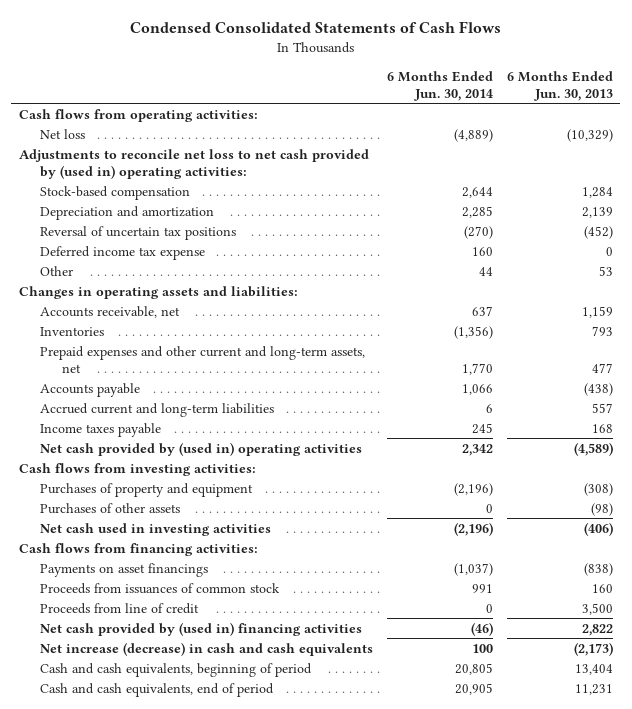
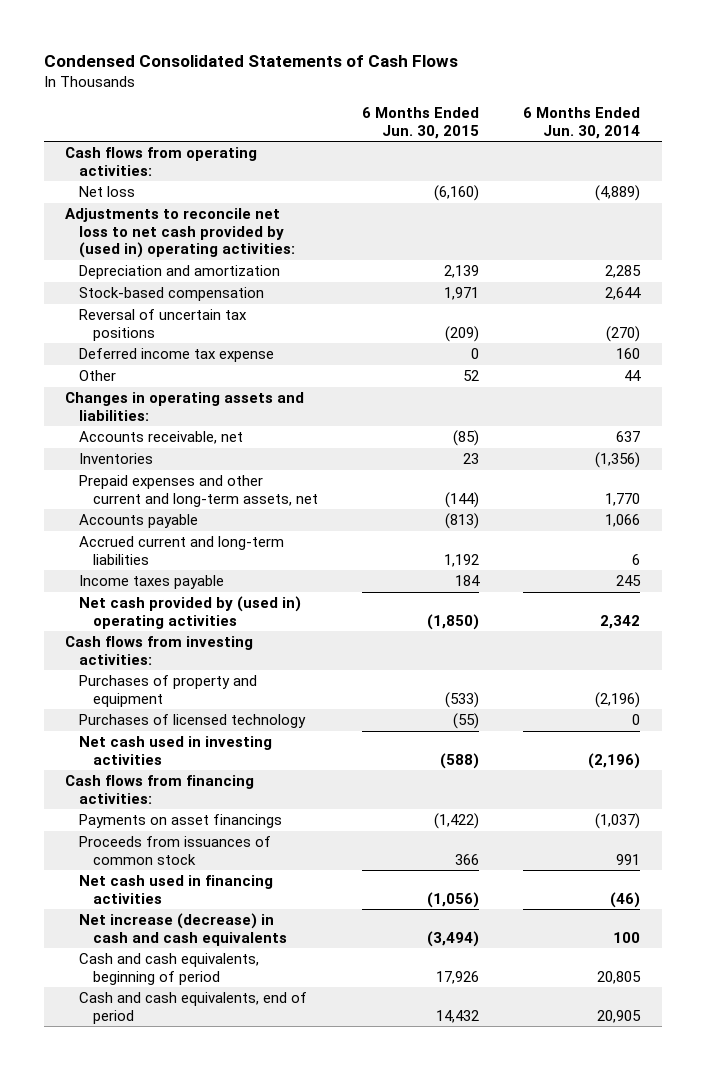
[507,70,614,101] 6 Months Ended Jun. 30, 2013 -> none
none -> [361,107,479,139] 6 Months Ended Jun. 30, 2015
[40,185,191,200] Stock-based compensation -> [79,287,265,302] Stock-based compensation
[40,502,181,514] Purchases of other assets -> [79,714,307,729] Purchases of licensed technology
[40,602,200,614] Proceeds from line of credit -> none
[40,621,363,636] Net cash provided by (used in) financing activities -> [79,875,274,904] Net cash used in financing activities

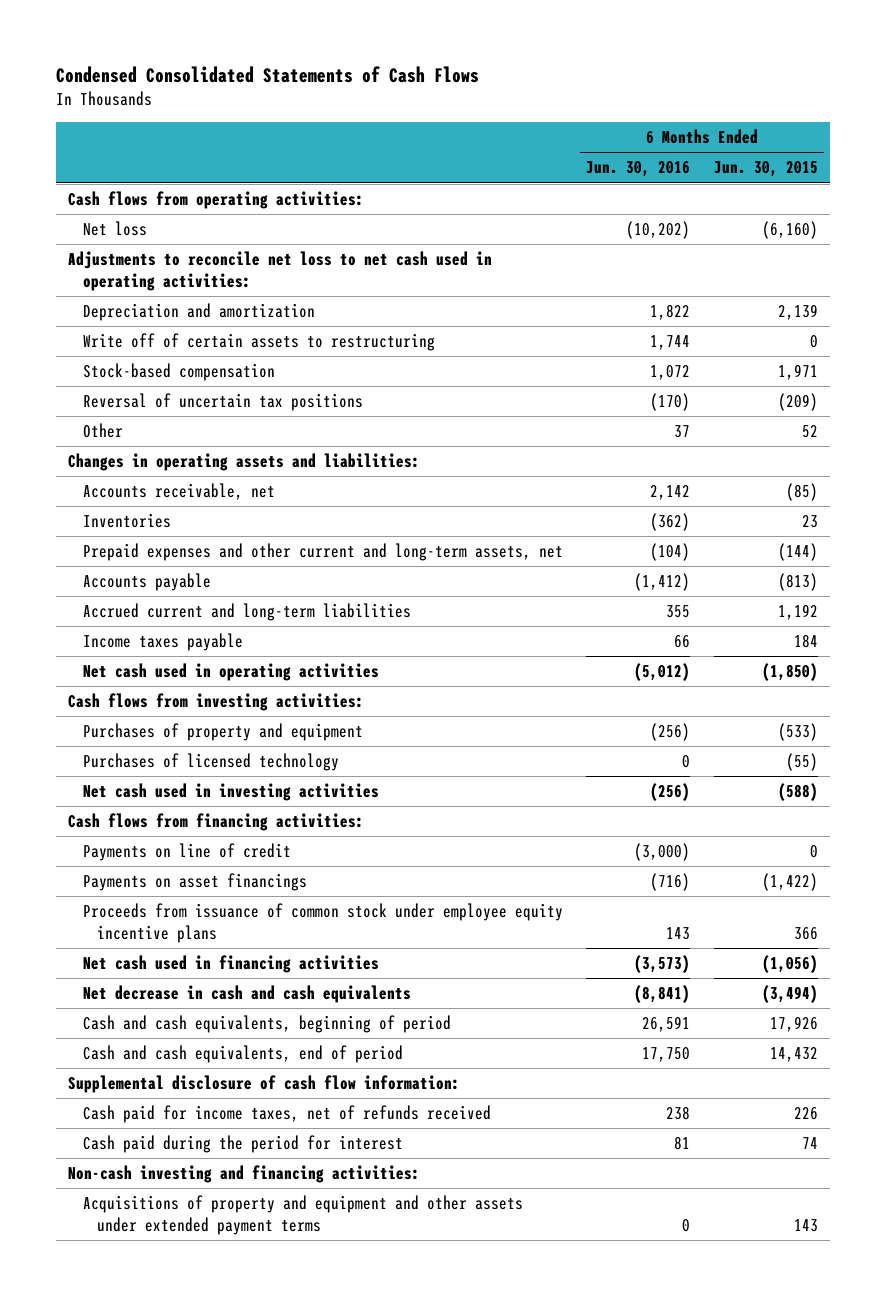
[522,107,640,139] 6 Months Ended Jun. 30, 2014 -> none
none -> [586,161,691,178] Jun. 30, 2016
[65,208,296,258] Adjustments to reconcile net loss to net cash provided by (used in) operating activities: -> [68,251,493,291] Adjustments to reconcile net loss to net cash used in operating activities:
none -> [82,333,435,352] Write off of certain assets to restructuring
[79,348,275,363] Deferred income tax expense -> none
[79,596,302,629] Net cash provided by (used in) operating activities -> [82,663,379,682] Net cash used in operating activities
none -> [82,843,291,862] Payments on line of credit
[79,836,272,865] Proceeds from issuances of common stock -> [82,903,563,943] Proceeds from issuance of common stock under employee equity incentive plans
[79,913,288,946] Net increase (decrease) in cash and cash equivalents -> [82,985,411,1004] Net decrease in cash and cash equivalents
none -> [68,1075,461,1094] Supplemental disclosure of cash flow information:
none -> [82,1105,491,1124] Cash paid for income taxes, net of refunds received
none -> [82,1135,403,1154] Cash paid during the period for interest
none -> [68,1165,421,1184] Non-cash investing and financing activities:
none -> [82,1195,523,1235] Acquisitions of property and equipment and other assets under extended payment terms

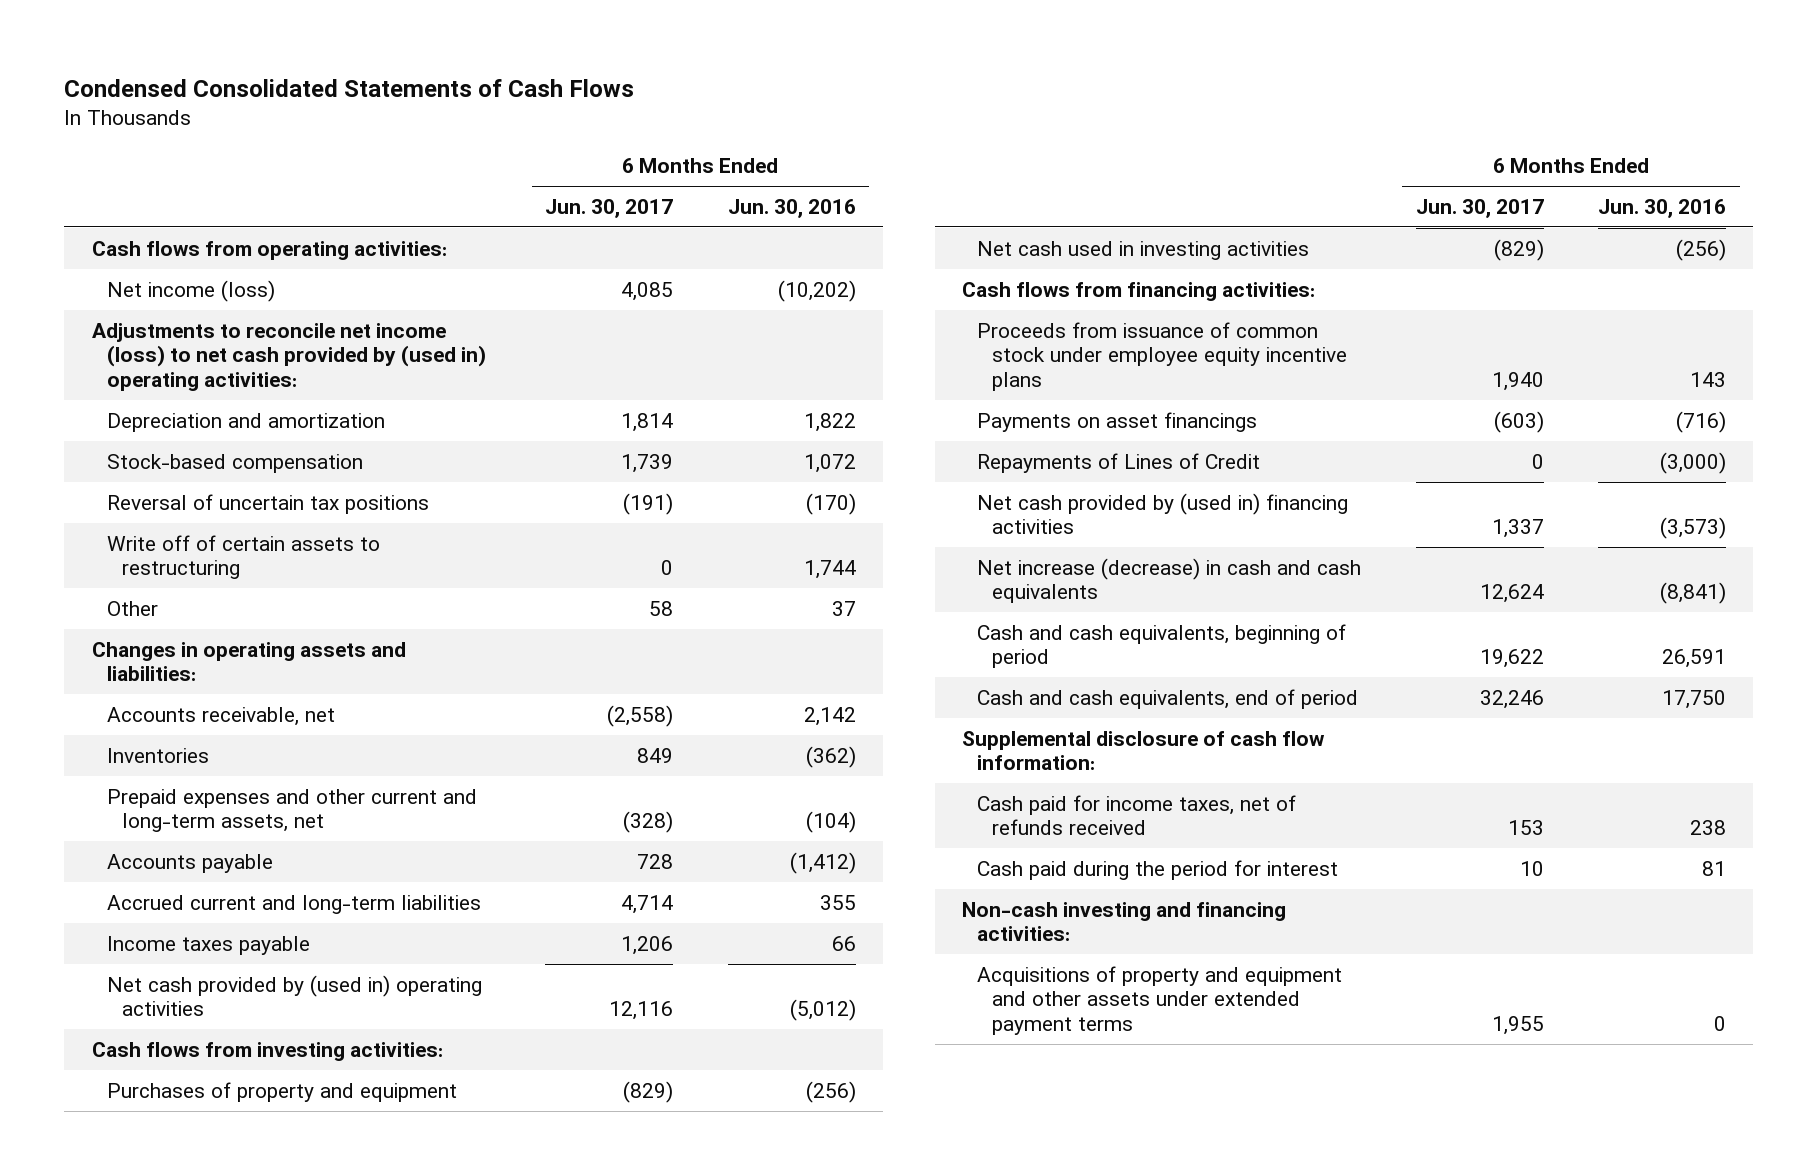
[714,161,819,178] Jun. 30, 2015 -> none
none -> [545,198,674,218] Jun. 30, 2017
[82,221,147,237] Net loss -> [106,279,275,302] Net income (loss)
[68,251,493,291] Adjustments to reconcile net loss to net cash used in operating activities: -> [91,322,486,391] Adjustments to reconcile net income (loss) to net cash provided by (used in) operating activities:
[82,333,435,352] Write off of certain assets to restructuring -> [106,534,380,580] Write off of certain assets to restructuring
[82,663,379,682] Net cash used in operating activities -> [106,974,482,1017] Net cash provided by (used in) operating activities
[82,753,339,772] Purchases of licensed technology -> none
[82,843,291,862] Payments on line of credit -> none
[82,873,307,892] Payments on asset financings -> [977,411,1258,432] Payments on asset financings
none -> [977,452,1261,473] Repayments of Lines of Credit
[82,955,379,974] Net cash used in financing activities -> [977,492,1349,535] Net cash provided by (used in) financing activities
[82,985,411,1004] Net decrease in cash and cash equivalents -> [977,557,1362,604] Net increase (decrease) in cash and cash equivalents

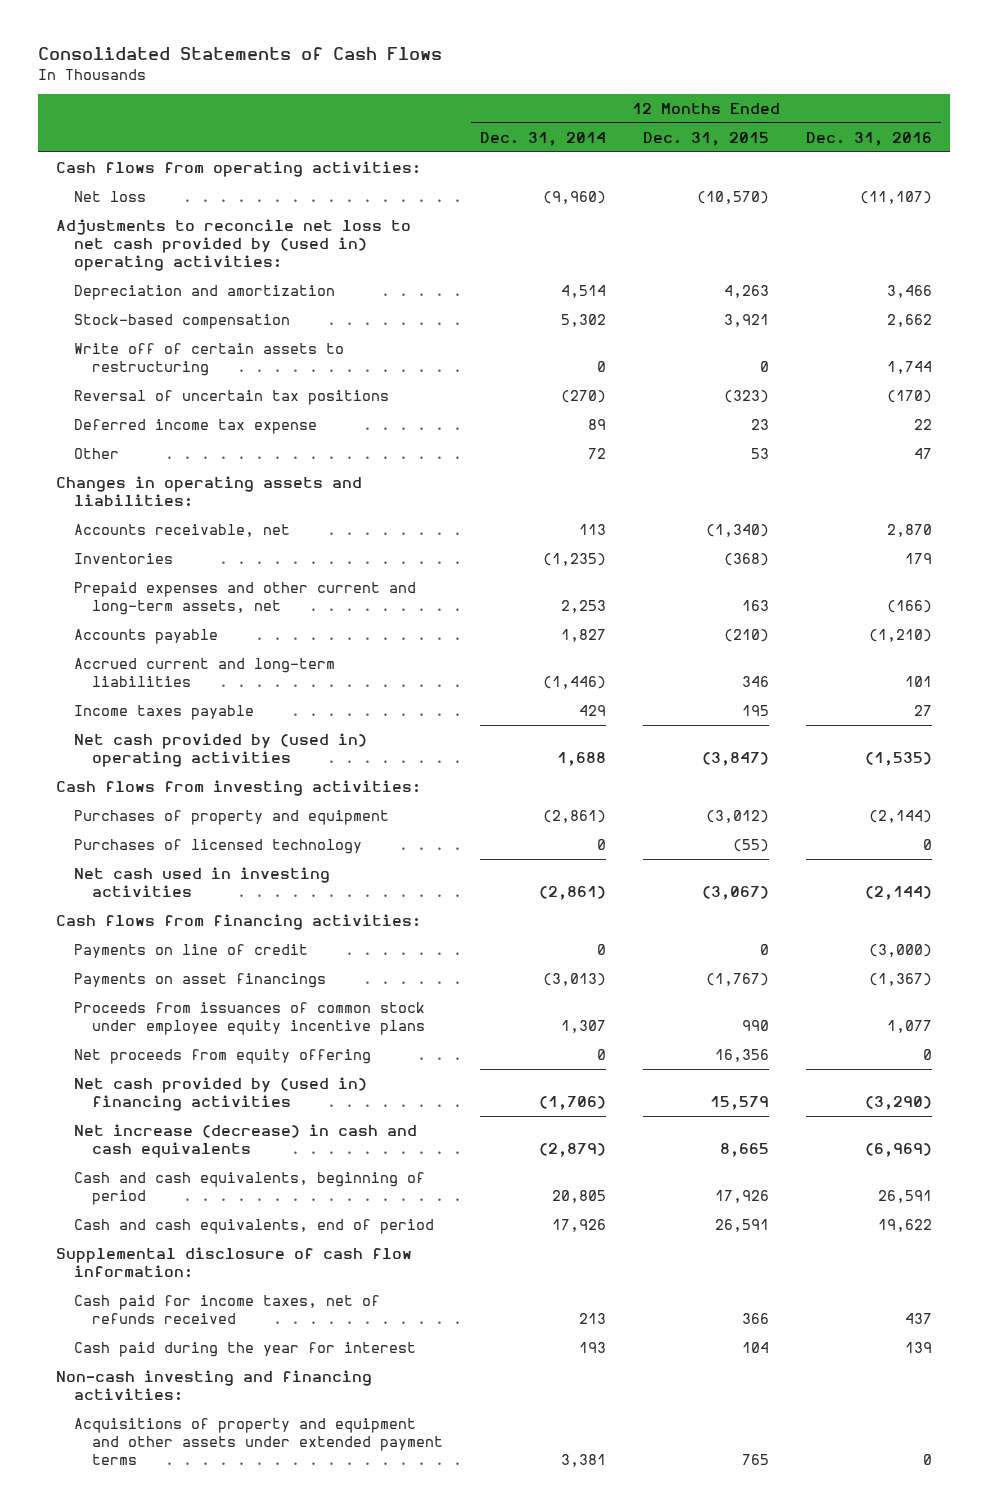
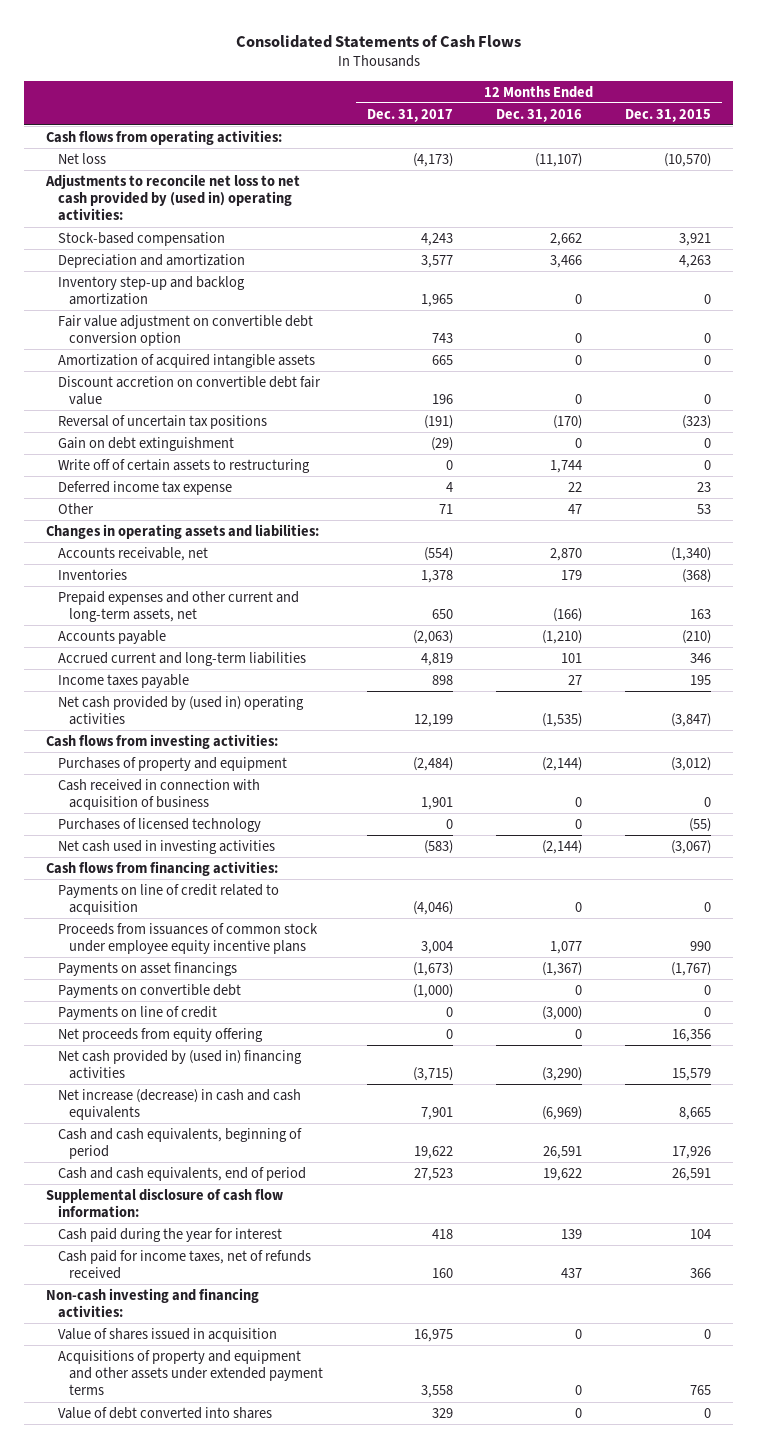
[480,131,607,146] Dec. 31, 2014 -> none
none -> [366,108,453,122] Dec. 31, 2017
[74,284,336,300] Depreciation and amortization -> [57,253,245,268] Depreciation and amortization
none -> [57,275,245,306] Inventory step-up and backlog amortization
none -> [57,314,313,347] Fair value adjustment on convertible debt conversion option
none -> [57,353,315,368] Amortization of acquired intangible assets
none -> [57,375,321,406] Discount accretion on convertible debt fair value
none -> [57,436,234,451] Gain on debt extinguishment
[74,342,345,377] Write off of certain assets to restructuring -> [57,458,310,473] Write off of certain assets to restructuring
none -> [57,778,260,811] Cash received in connection with acquisition of business
none -> [57,883,279,916] Payments on line of credit related to acquisition
[74,972,327,988] Payments on asset financings -> [57,961,237,976] Payments on asset financings
none -> [57,983,241,998] Payments on convertible debt
[74,943,309,958] Payments on line of credit -> [57,1005,217,1020] Payments on line of credit
[74,1294,381,1325] Cash paid for income taxes, net of refunds received -> [57,1249,311,1280] Cash paid for income taxes, net of refunds received
none -> [57,1327,277,1342] Value of shares issued in acquisition
none -> [57,1406,272,1419] Value of debt converted into shares

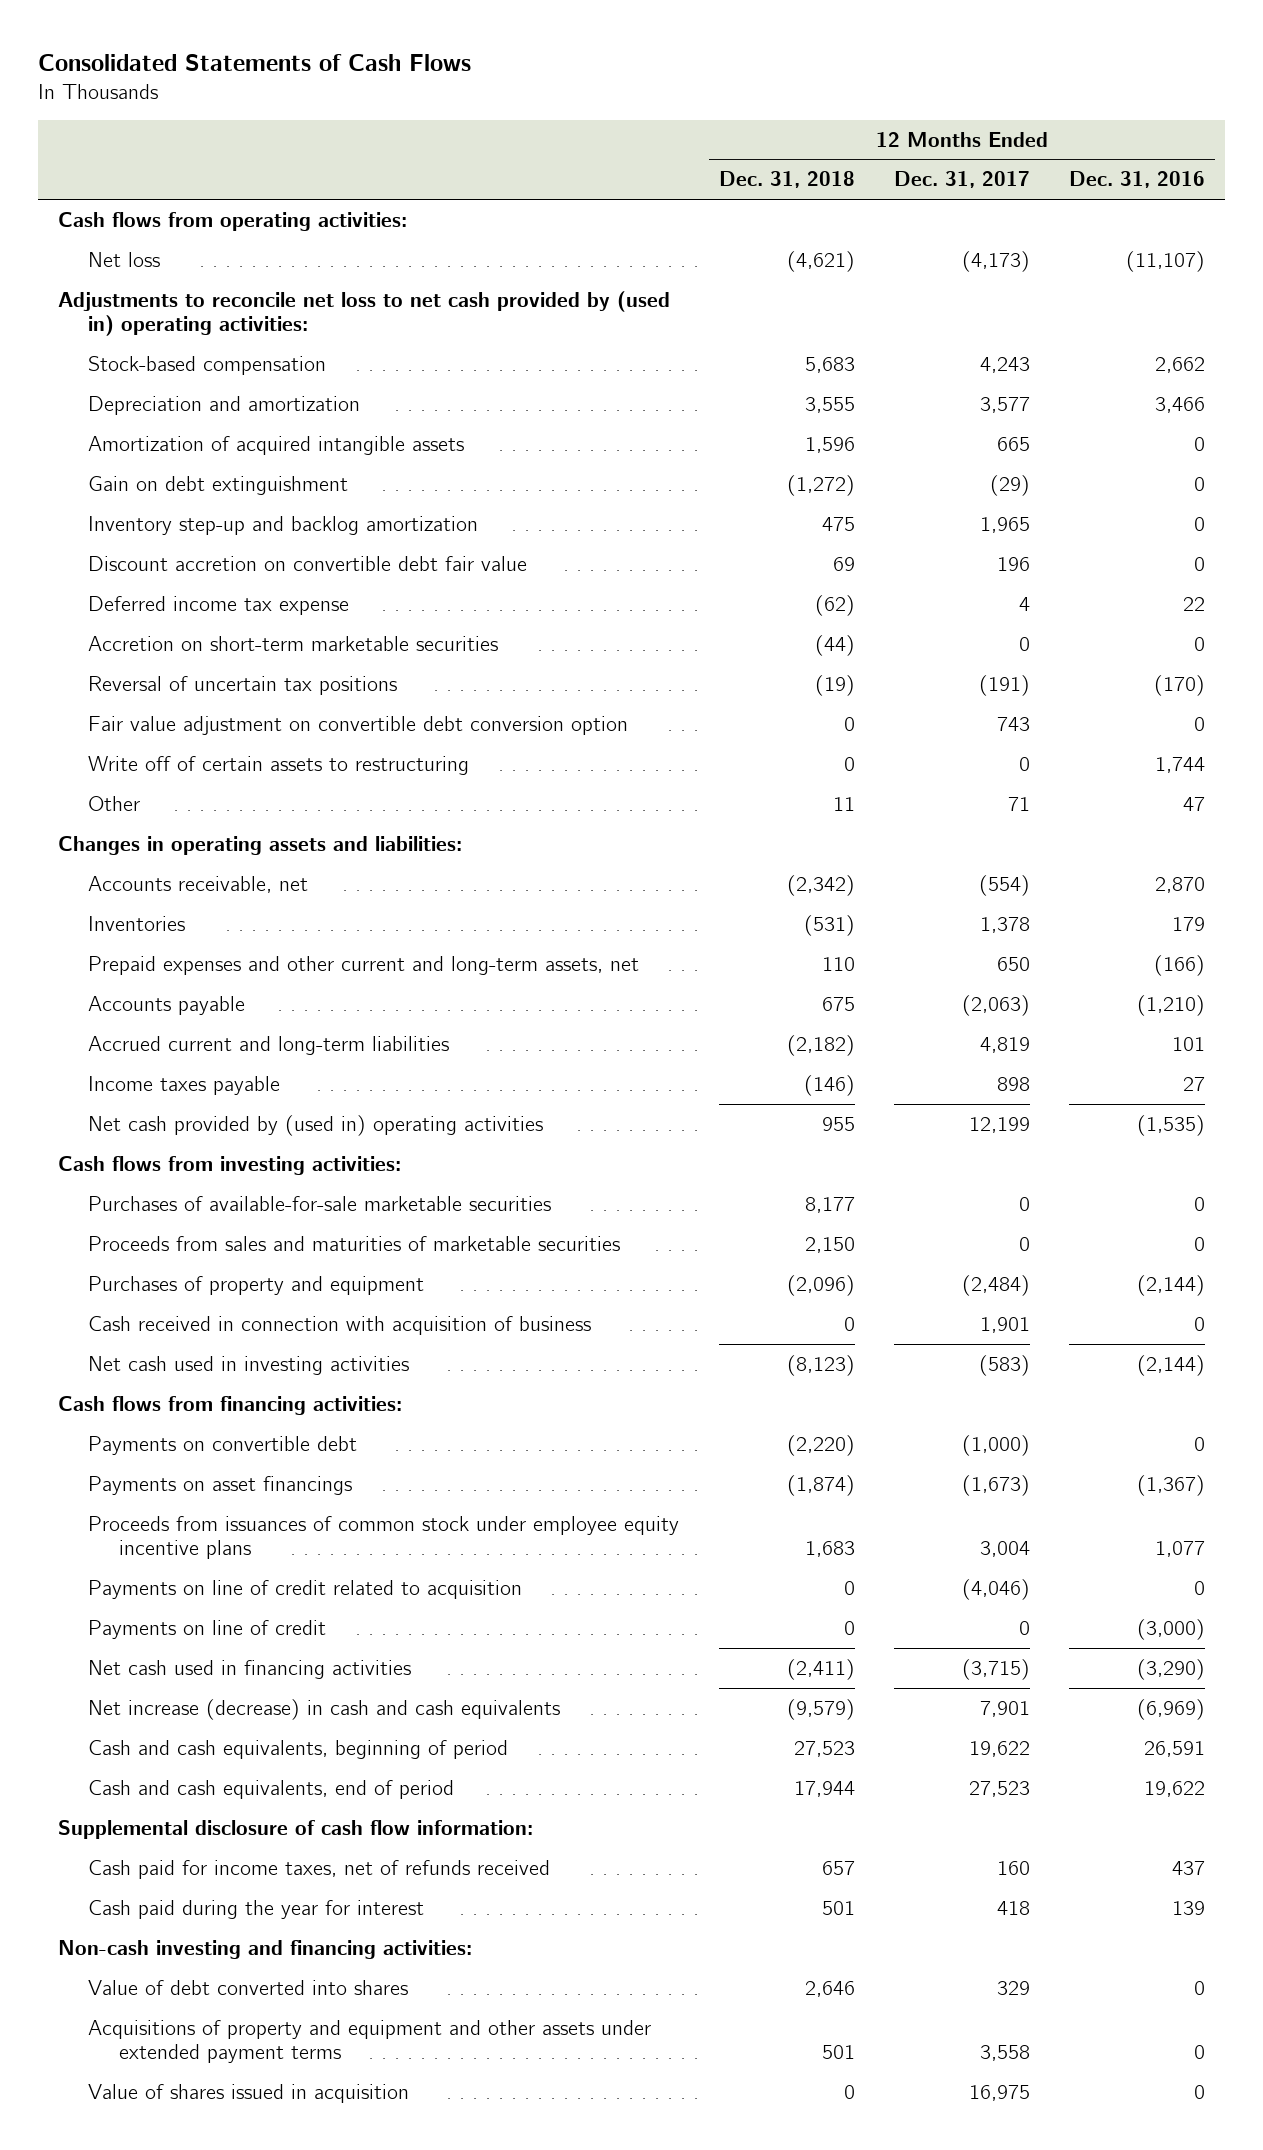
[625,108,712,122] Dec. 31, 2015 -> none
none -> [718,171,855,189] Dec. 31, 2018
[57,436,234,451] Gain on debt extinguishment -> [88,476,349,496] Gain on debt extinguishment
[57,275,245,306] Inventory step-up and backlog amortization -> [88,516,479,536] Inventory step-up and backlog amortization
[57,480,232,495] Deferred income tax expense -> [88,596,350,616] Deferred income tax expense
none -> [88,636,499,652] Accretion on short-term marketable securities
[57,314,313,347] Fair value adjustment on convertible debt conversion option -> [88,716,629,736] Fair value adjustment on convertible debt conversion option
none -> [88,1196,552,1212] Purchases of available-for-sale marketable securities
none -> [88,1236,621,1252] Proceeds from sales and maturities of marketable securities
[57,817,261,832] Purchases of licensed technology -> none
[57,961,237,976] Payments on asset financings -> [88,1476,353,1496] Payments on asset financings
[57,922,318,955] Proceeds from issuances of common stock under employee equity incentive plans -> [88,1516,680,1560] Proceeds from issuances of common stock under employee equity incentive plans
[57,883,279,916] Payments on line of credit related to acquisition -> [88,1580,523,1600] Payments on line of credit related to acquisition
[57,1027,263,1042] Net proceeds from equity offering -> none
[57,1049,302,1080] Net cash provided by (used in) financing activities -> [88,1660,412,1680] Net cash used in financing activities
[57,1227,282,1242] Cash paid during the year for interest -> [88,1900,425,1920] Cash paid during the year for interest
[57,1349,324,1396] Acquisitions of property and equipment and other assets under extended payment terms -> [88,2020,652,2064] Acquisitions of property and equipment and other assets under extended payment terms
[57,1327,277,1342] Value of shares issued in acquisition -> [88,2084,410,2104] Value of shares issued in acquisition

